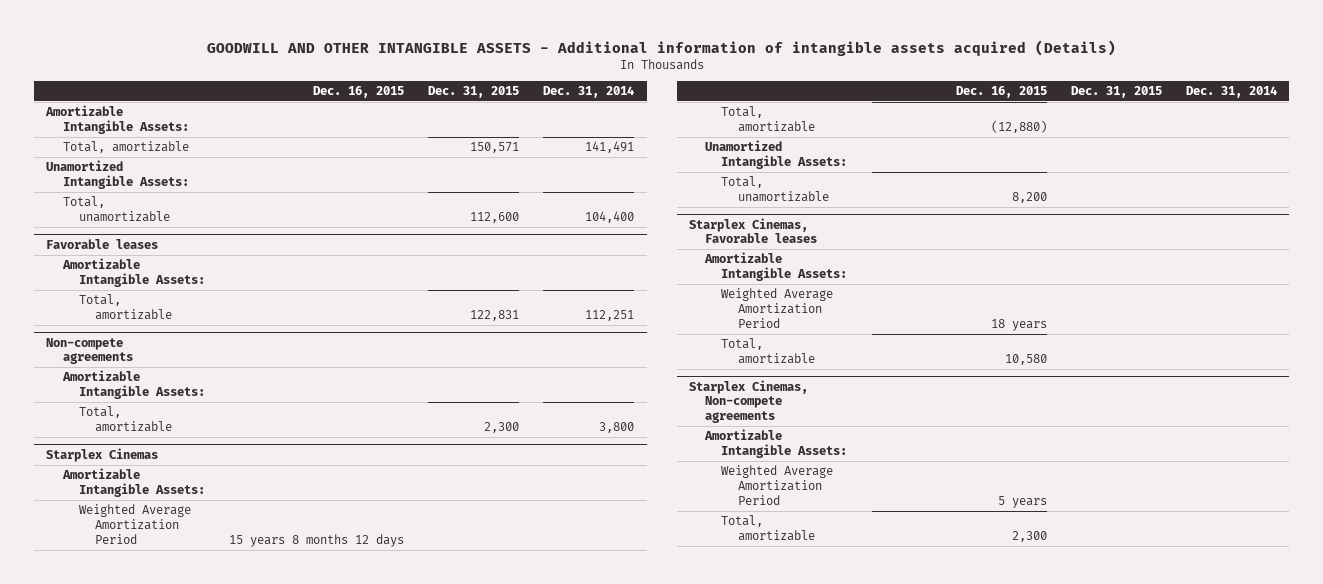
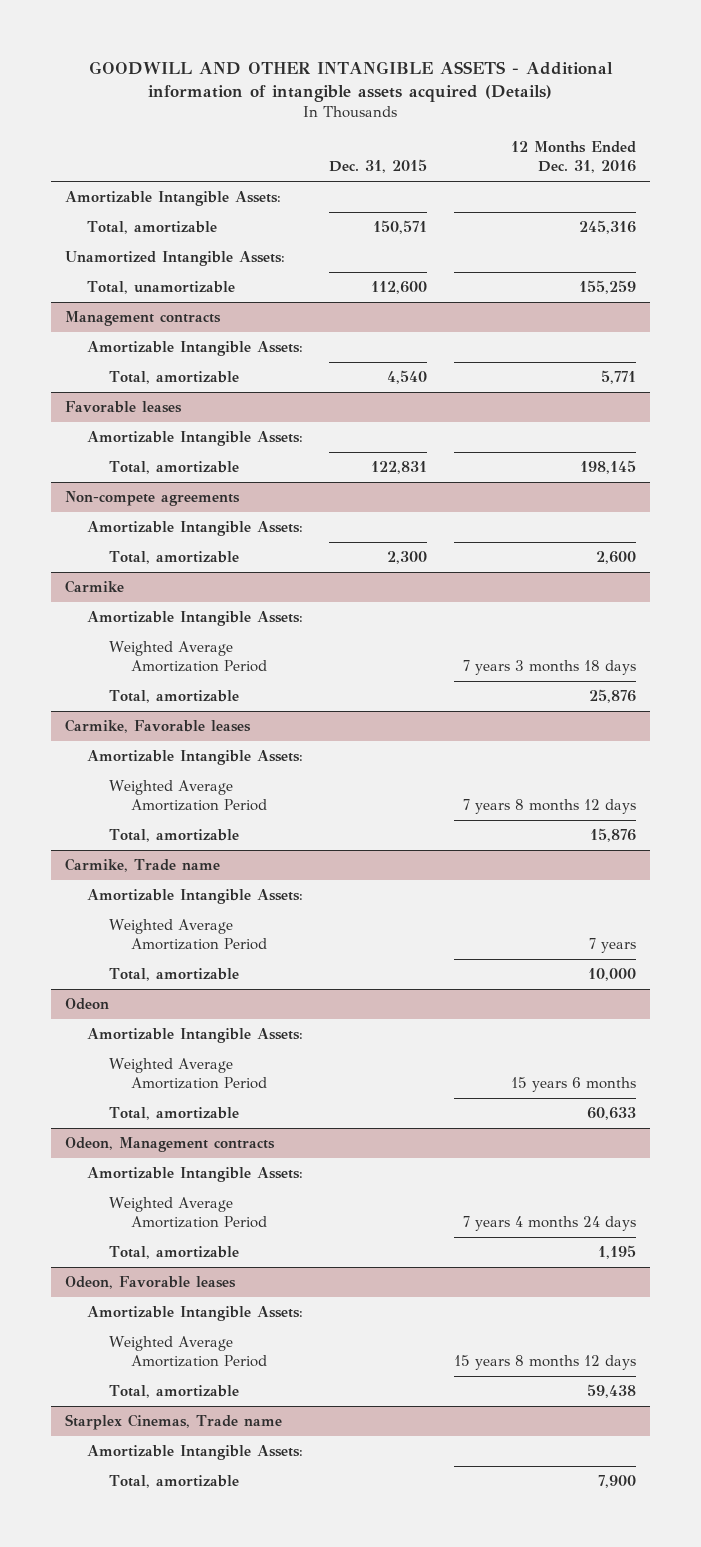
[313,86,405,99] Dec. 16, 2015 -> none
[543,86,635,99] Dec. 31, 2014 -> none
none -> [511,141,637,174] 12 Months Ended Dec. 31, 2016
none -> [64,311,221,327] Management contracts
none -> [86,341,303,357] Amortizable Intangible Assets:
none -> [108,371,239,385] Total, amortizable
none -> [64,580,124,594] Carmike
none -> [86,611,303,627] Amortizable Intangible Assets:
none -> [108,641,267,673] Weighted Average Amortization Period
none -> [108,690,239,704] Total, amortizable
none -> [64,719,251,734] Carmike, Favorable leases
none -> [86,750,303,766] Amortizable Intangible Assets:
none -> [108,780,267,812] Weighted Average Amortization Period
none -> [108,829,239,843] Total, amortizable
none -> [64,858,220,873] Carmike, Trade name
none -> [86,889,303,905] Amortizable Intangible Assets:
none -> [108,919,267,951] Weighted Average Amortization Period
none -> [108,968,239,982] Total, amortizable
none -> [64,998,109,1011] Odeon
none -> [86,1028,303,1044] Amortizable Intangible Assets:
none -> [108,1058,267,1090] Weighted Average Amortization Period
none -> [108,1107,239,1121] Total, amortizable
none -> [64,1137,275,1153] Odeon, Management contracts
none -> [86,1167,303,1183] Amortizable Intangible Assets:
none -> [108,1197,267,1229] Weighted Average Amortization Period
none -> [108,1246,239,1260] Total, amortizable
none -> [64,1276,236,1290] Odeon, Favorable leases
none -> [86,1306,303,1322] Amortizable Intangible Assets:
none -> [108,1336,267,1368] Weighted Average Amortization Period
none -> [108,1385,239,1399] Total, amortizable
[46,447,159,462] Starplex Cinemas -> [64,1414,282,1431] Starplex Cinemas, Trade name
[78,504,191,544] Weighted Average Amortization Period -> none
[705,140,848,170] Unamortized Intangible Assets: -> none
[721,176,829,203] Total, unamortizable -> none
[688,217,818,244] Starplex Cinemas, Favorable leases -> none
[704,252,848,282] Amortizable Intangible Assets: -> none
[721,288,834,328] Weighted Average Amortization Period -> none
[721,338,815,365] Total, amortizable -> none
[688,379,808,424] Starplex Cinemas, Non-compete agreements -> none
[704,429,848,459] Amortizable Intangible Assets: -> none
[721,465,834,505] Weighted Average Amortization Period -> none
[721,515,815,542] Total, amortizable -> none

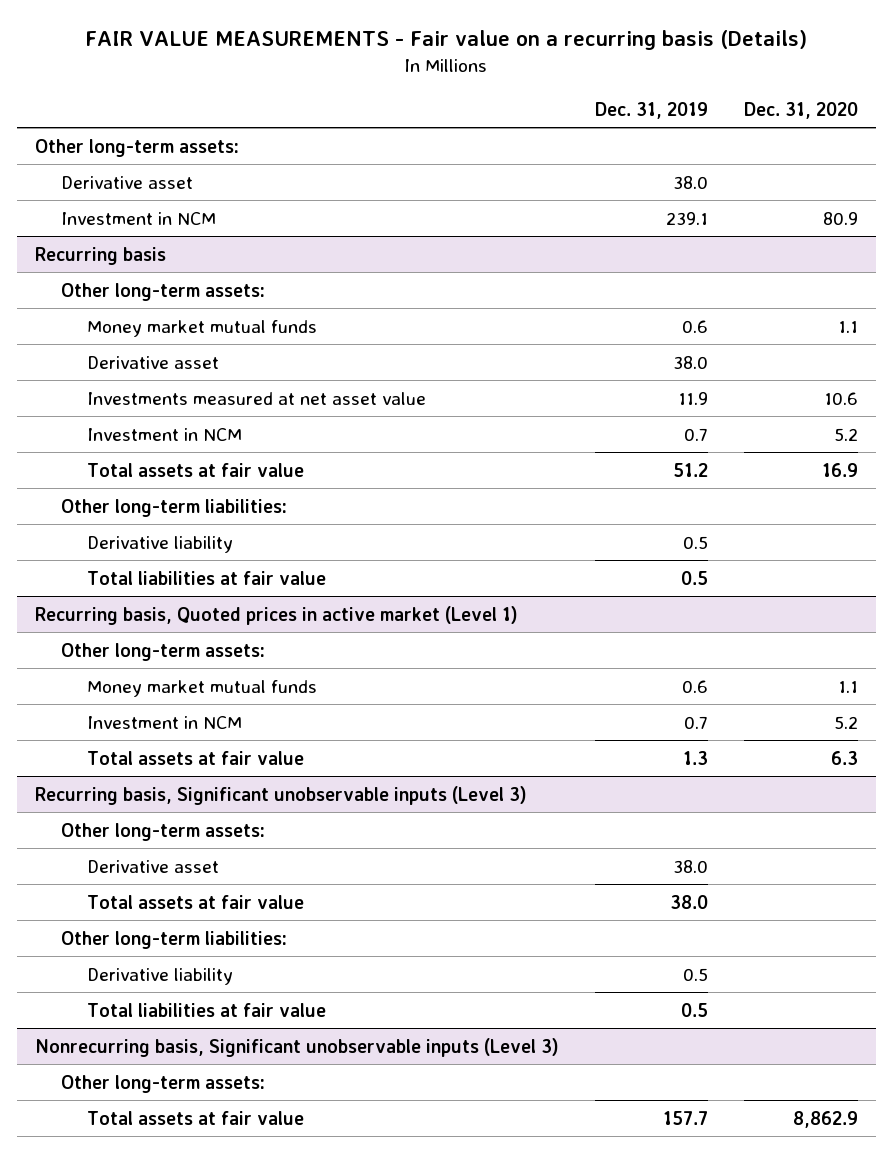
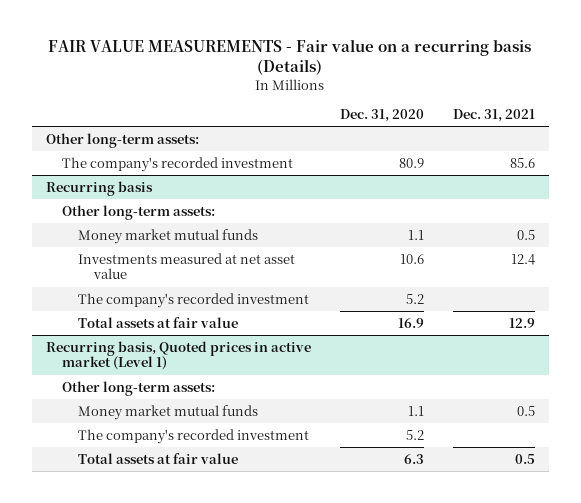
[594,101,708,119] Dec. 31, 2019 -> none
none -> [452,109,535,123] Dec. 31, 2021
[60,175,193,189] Derivative asset -> none
[60,211,216,225] Investment in NCM -> [62,156,294,172] The company's recorded investment
[86,355,219,369] Derivative asset -> none
[86,427,242,441] Investment in NCM -> [78,292,310,308] The company's recorded investment
[60,498,287,517] Other long-term liabilities: -> none
[86,535,233,553] Derivative liability -> none
[86,570,326,585] Total liabilities at fair value -> none
[86,715,242,729] Investment in NCM -> [78,428,310,444] The company's recorded investment
[34,785,527,805] Recurring basis, Significant unobservable inputs (Level 3) -> none
[60,822,265,841] Other long-term assets: -> none
[86,859,219,873] Derivative asset -> none
[86,894,304,909] Total assets at fair value -> none
[60,930,287,949] Other long-term liabilities: -> none
[86,967,233,985] Derivative liability -> none
[86,1002,326,1017] Total liabilities at fair value -> none
[34,1037,559,1057] Nonrecurring basis, Significant unobservable inputs (Level 3) -> none
[60,1074,265,1093] Other long-term assets: -> none
[86,1110,304,1125] Total assets at fair value -> none

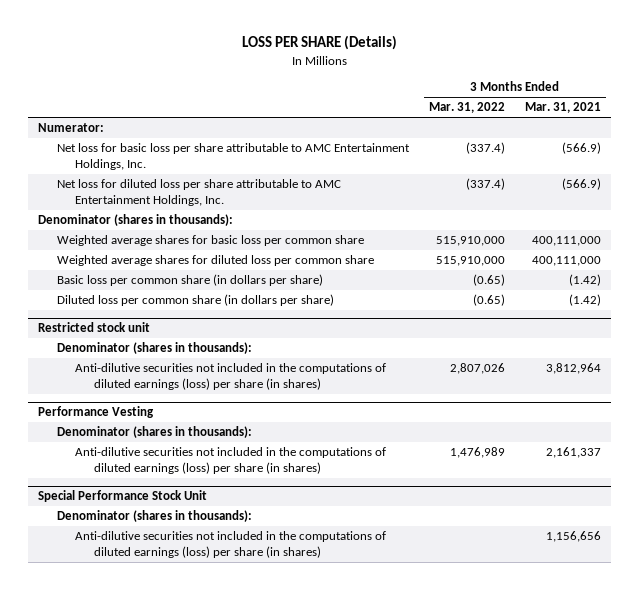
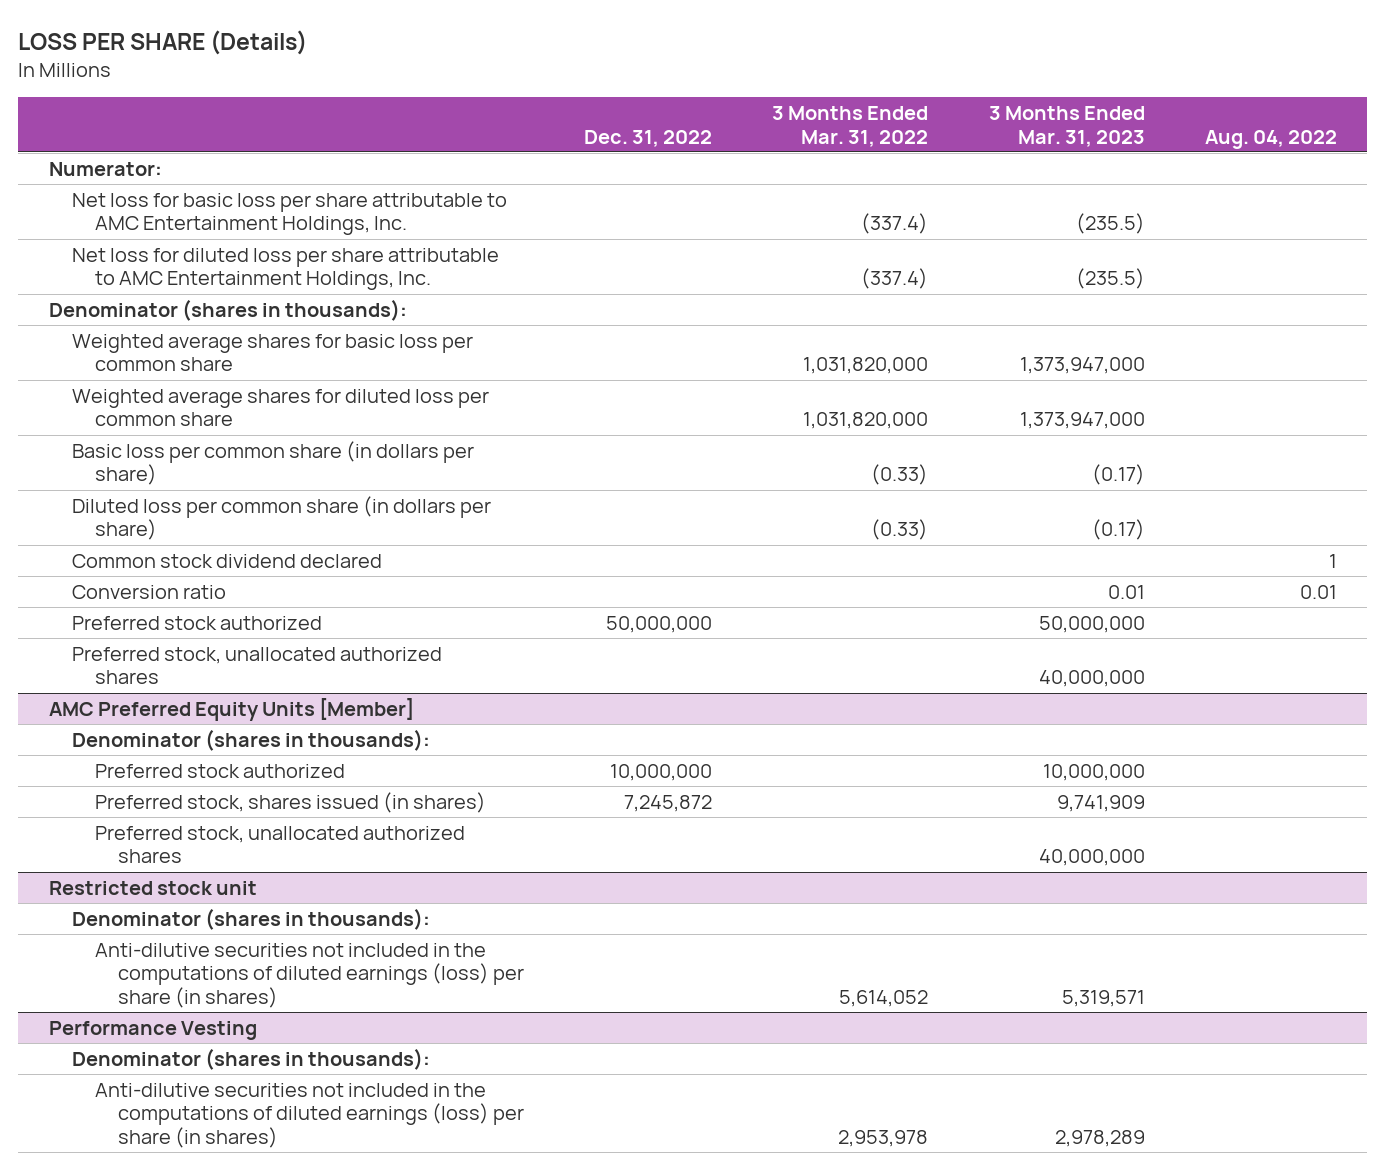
[525,102,602,114] Mar. 31, 2021 -> none
none -> [584,129,713,147] Dec. 31, 2022
none -> [988,106,1145,147] 3 Months Ended Mar. 31, 2023
none -> [1204,129,1337,149] Aug. 04, 2022
[435,236,505,247] 515,910,000 -> [803,357,929,375] 1,031,820,000
[435,256,505,267] 515,910,000 -> [803,412,929,430] 1,031,820,000
[472,274,505,287] (0.65) -> [871,464,929,486] (0.33)
[472,294,505,307] (0.65) -> [871,519,929,541] (0.33)
none -> [71,553,382,568] Common stock dividend declared
none -> [71,584,226,599] Conversion ratio
none -> [71,615,322,630] Preferred stock authorized
none -> [71,646,442,685] Preferred stock, unallocated authorized shares
none -> [48,697,414,721] AMC Preferred Equity Units [Member]
none -> [71,728,430,751] Denominator (shares in thousands):
none -> [94,763,345,778] Preferred stock authorized
none -> [94,791,486,813] Preferred stock, shares issued (in shares)
none -> [94,825,465,864] Preferred stock, unallocated authorized shares
[449,363,505,375] 2,807,026 -> [839,990,929,1008] 5,614,052
[37,490,207,503] Special Performance Stock Unit -> none
[56,510,252,523] Denominator (shares in thousands): -> none
[75,531,387,559] Anti-dilutive securities not included in the computations of diluted earnings (loss) per share (in shares) -> none
[449,447,505,459] 1,476,989 -> [838,1130,929,1148] 2,953,978

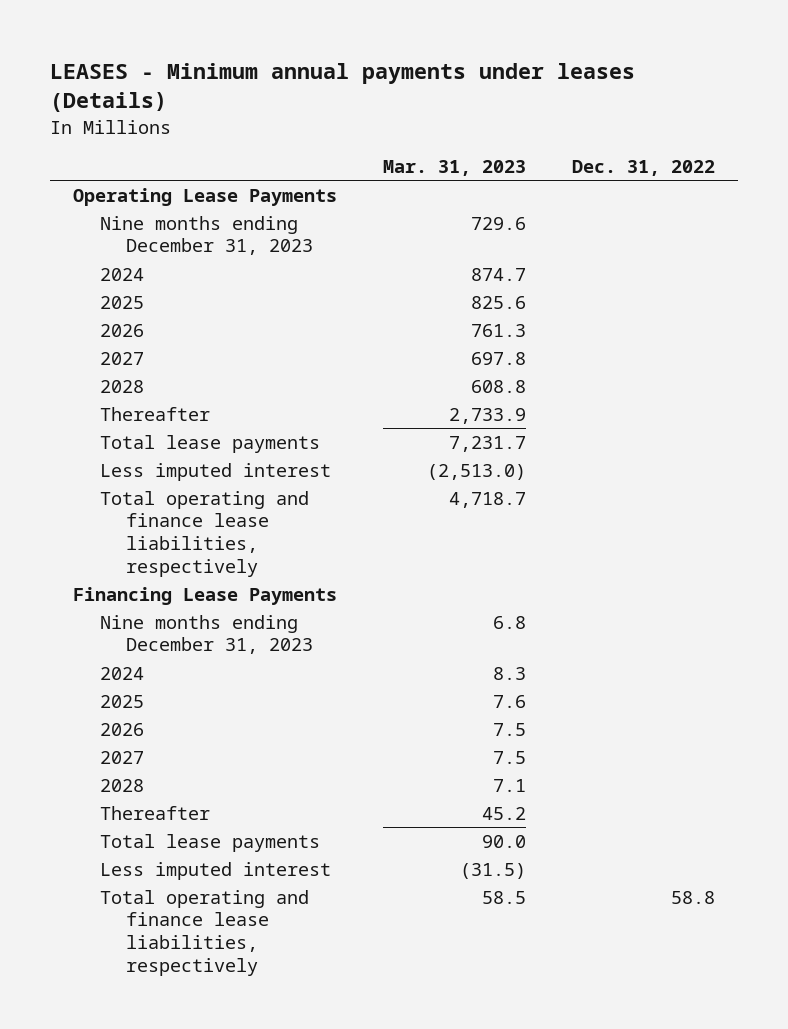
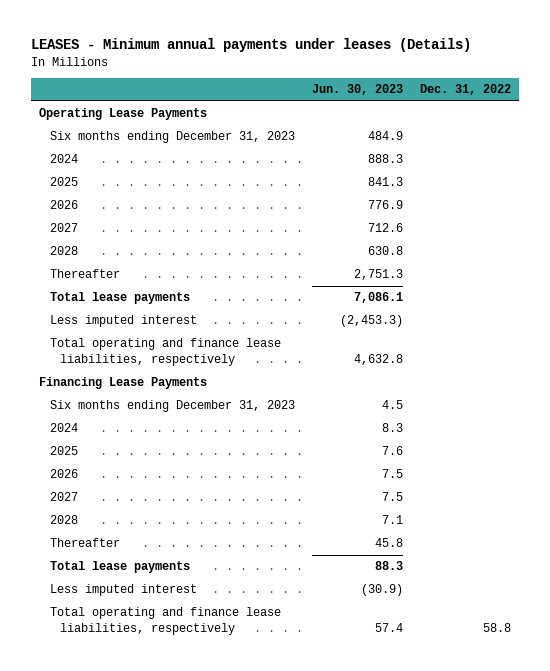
[383,159,527,176] Mar. 31, 2023 -> none
none -> [311,84,403,96] Jun. 30, 2023
[99,215,314,256] Nine months ending December 31, 2023 -> [49,131,295,144] Six months ending December 31, 2023
[99,614,314,655] Nine months ending December 31, 2023 -> [49,400,295,413] Six months ending December 31, 2023

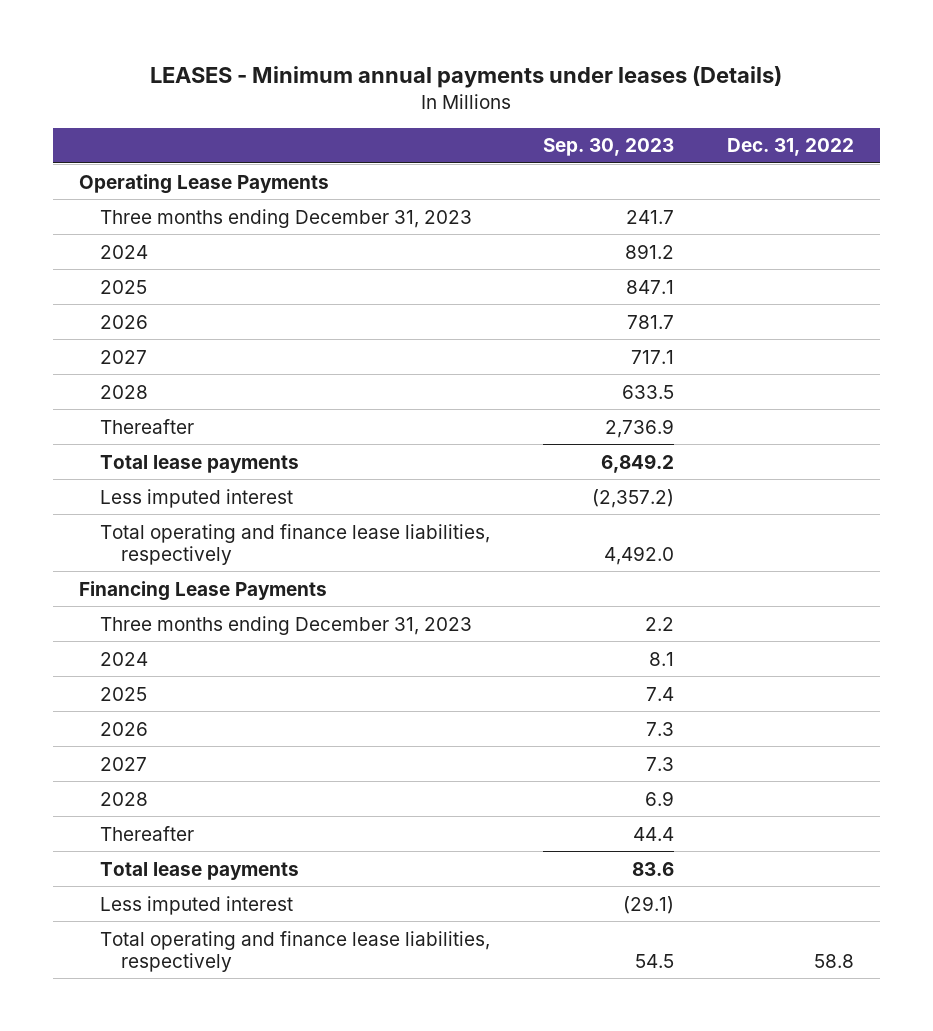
[311,84,403,96] Jun. 30, 2023 -> none
none -> [542,138,674,157] Sep. 30, 2023
[49,131,295,144] Six months ending December 31, 2023 -> [100,208,473,228] Three months ending December 31, 2023
[49,400,295,413] Six months ending December 31, 2023 -> [100,615,473,635] Three months ending December 31, 2023

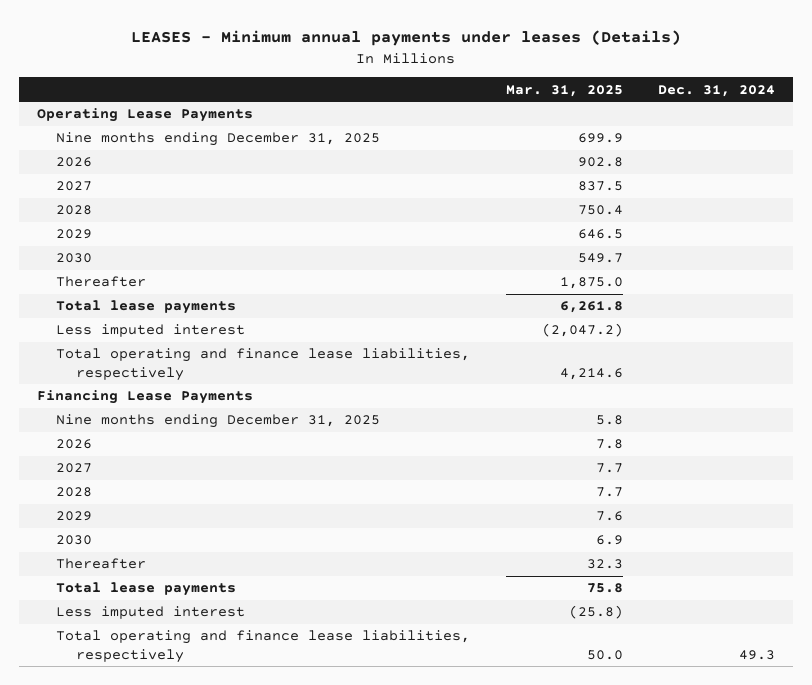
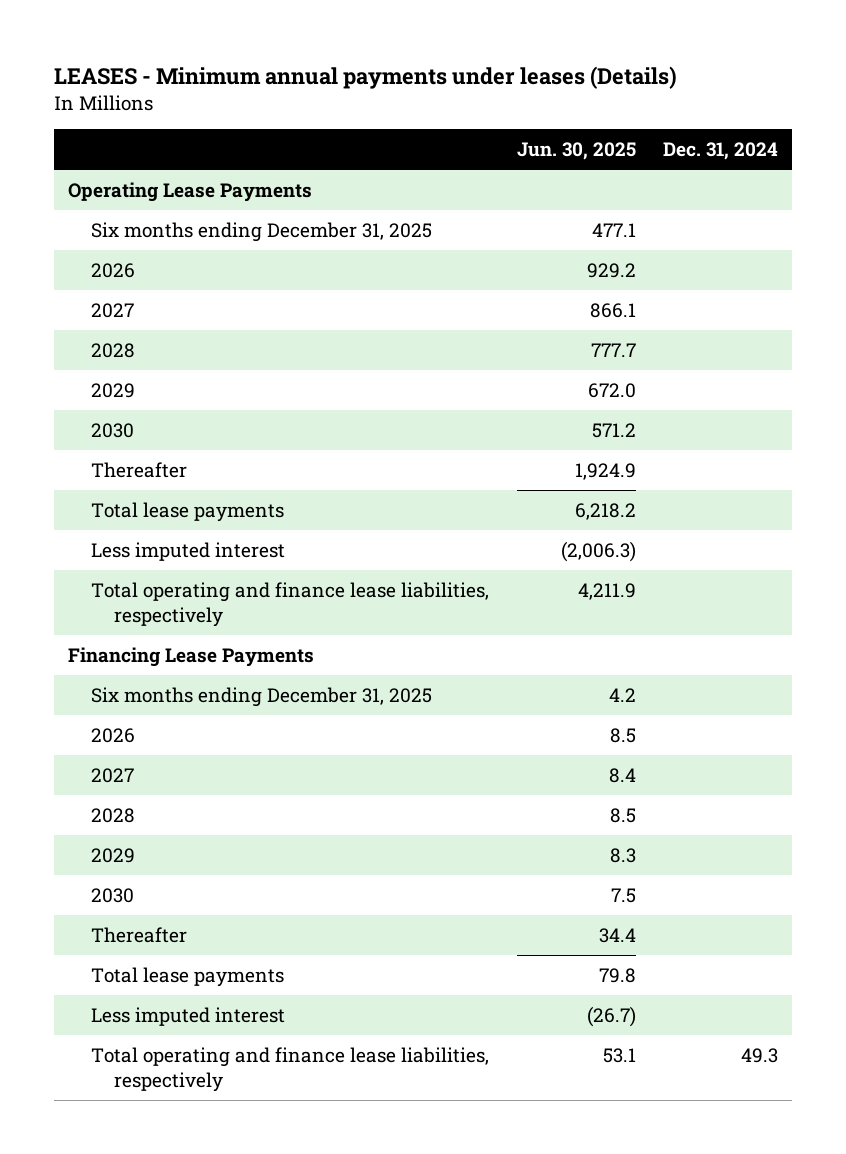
[505,84,623,97] Mar. 31, 2025 -> none
none -> [516,142,636,161] Jun. 30, 2025
[56,132,381,147] Nine months ending December 31, 2025 -> [91,221,433,242] Six months ending December 31, 2025
[56,414,381,429] Nine months ending December 31, 2025 -> [91,686,433,707] Six months ending December 31, 2025

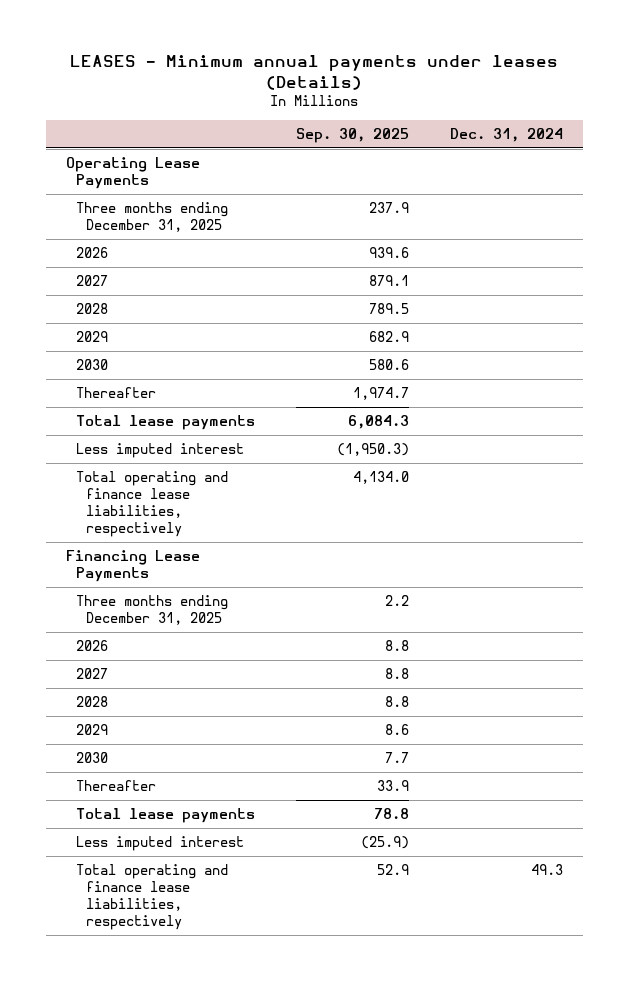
[516,142,636,161] Jun. 30, 2025 -> none
none -> [295,127,409,143] Sep. 30, 2025
[91,221,433,242] Six months ending December 31, 2025 -> [76,202,229,233] Three months ending December 31, 2025
[91,686,433,707] Six months ending December 31, 2025 -> [76,595,229,626] Three months ending December 31, 2025

